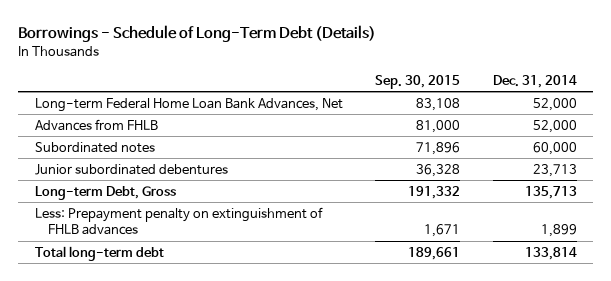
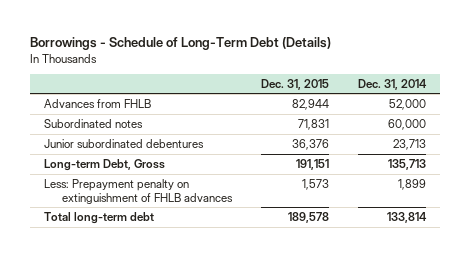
[375,74,461,89] Sep. 30, 2015 -> none
none -> [260,78,329,90] Dec. 31, 2015
[34,97,343,112] Long-term Federal Home Loan Bank Advances, Net -> none

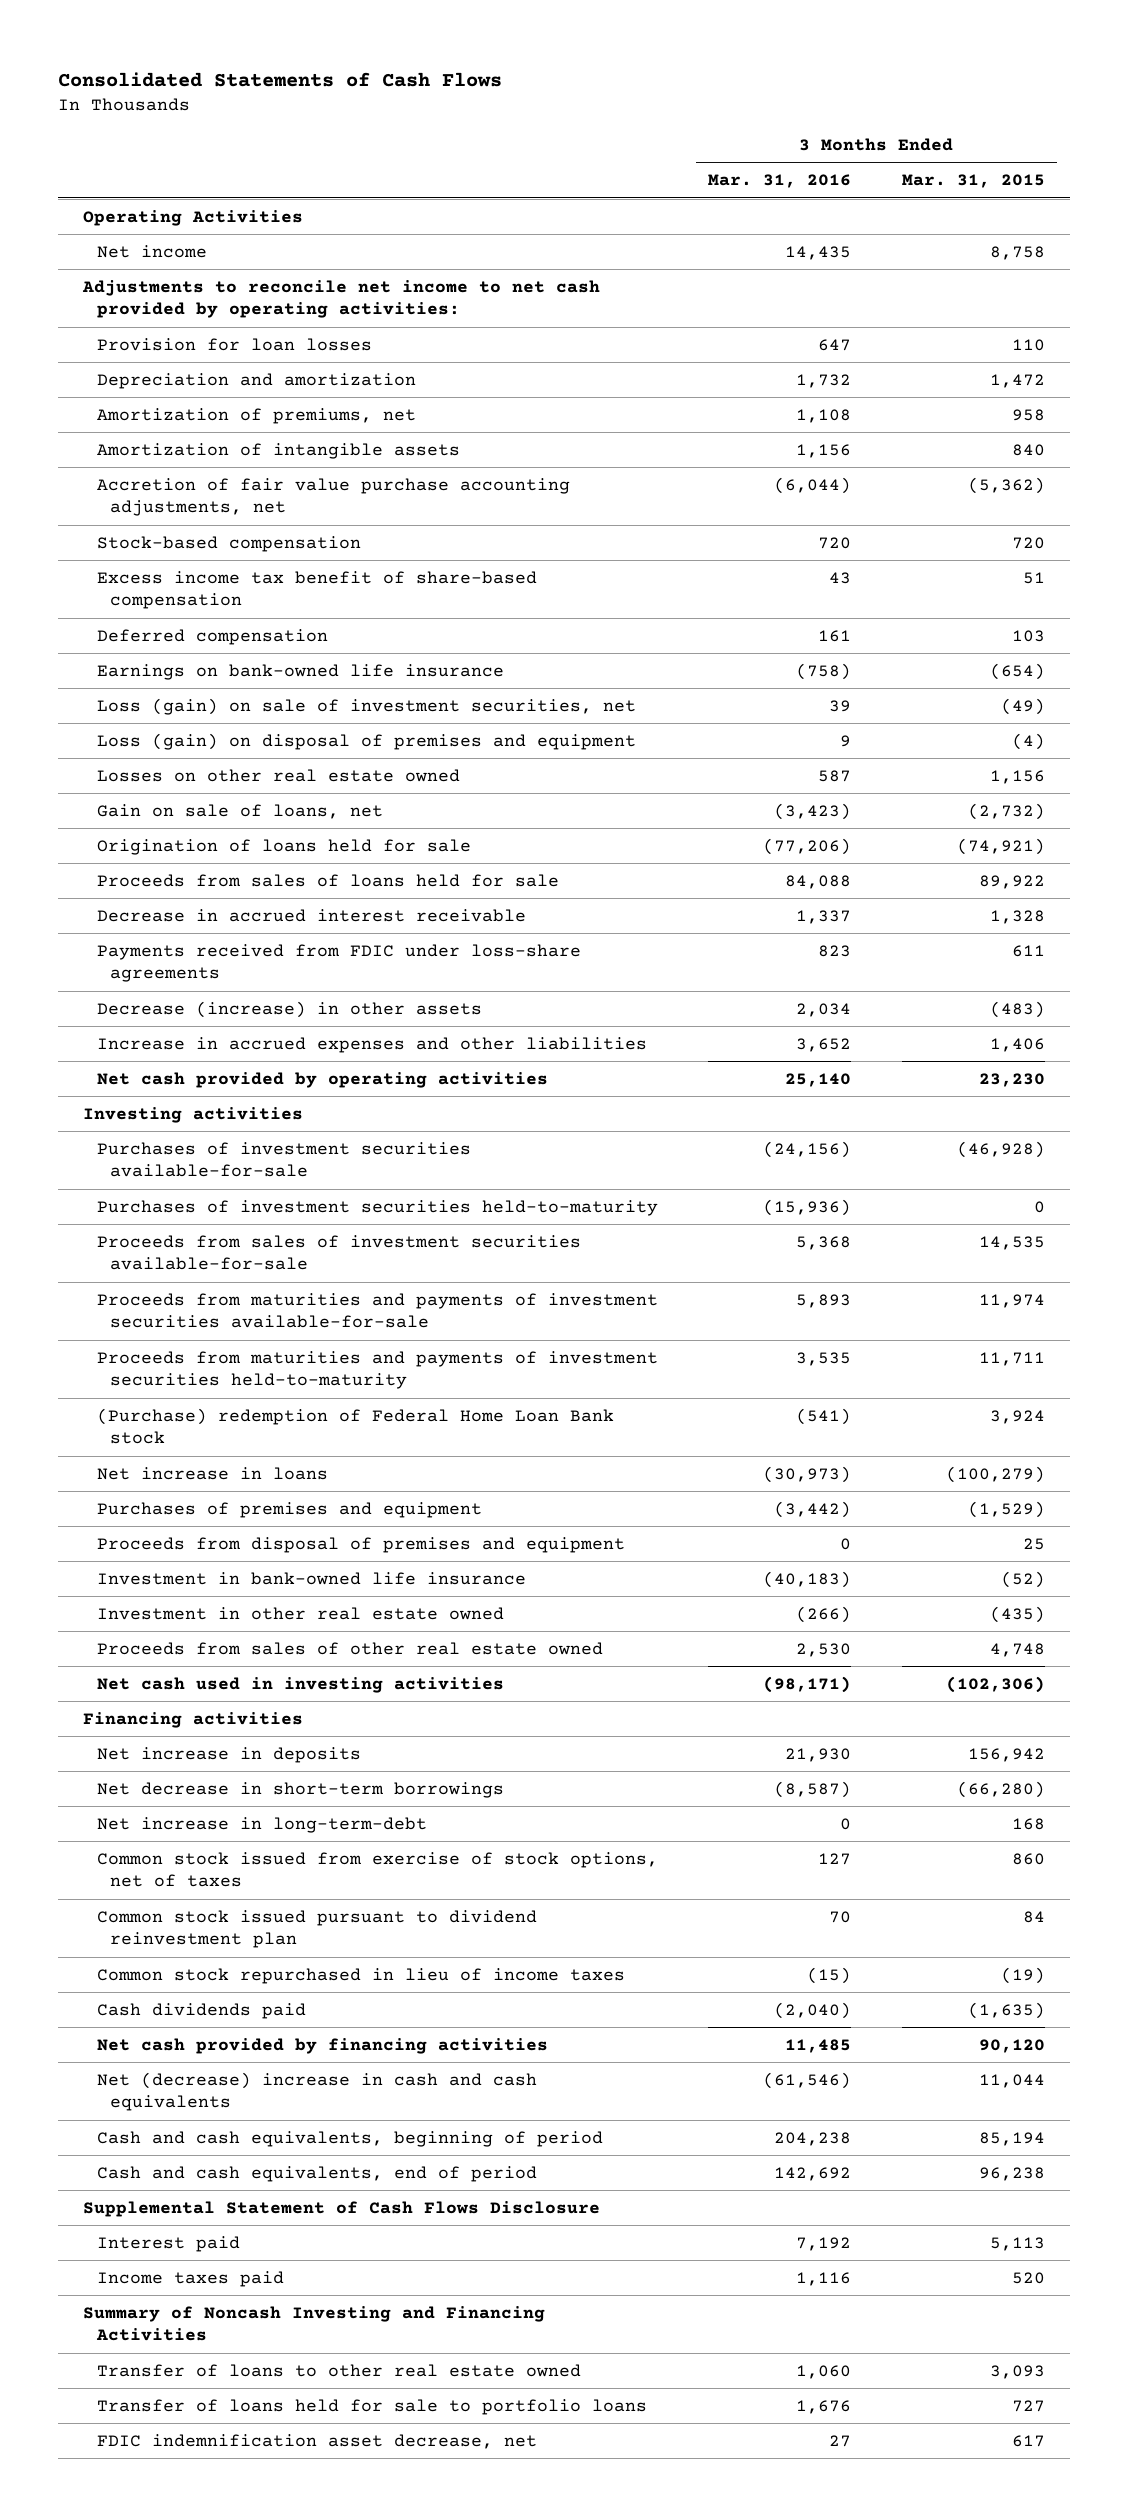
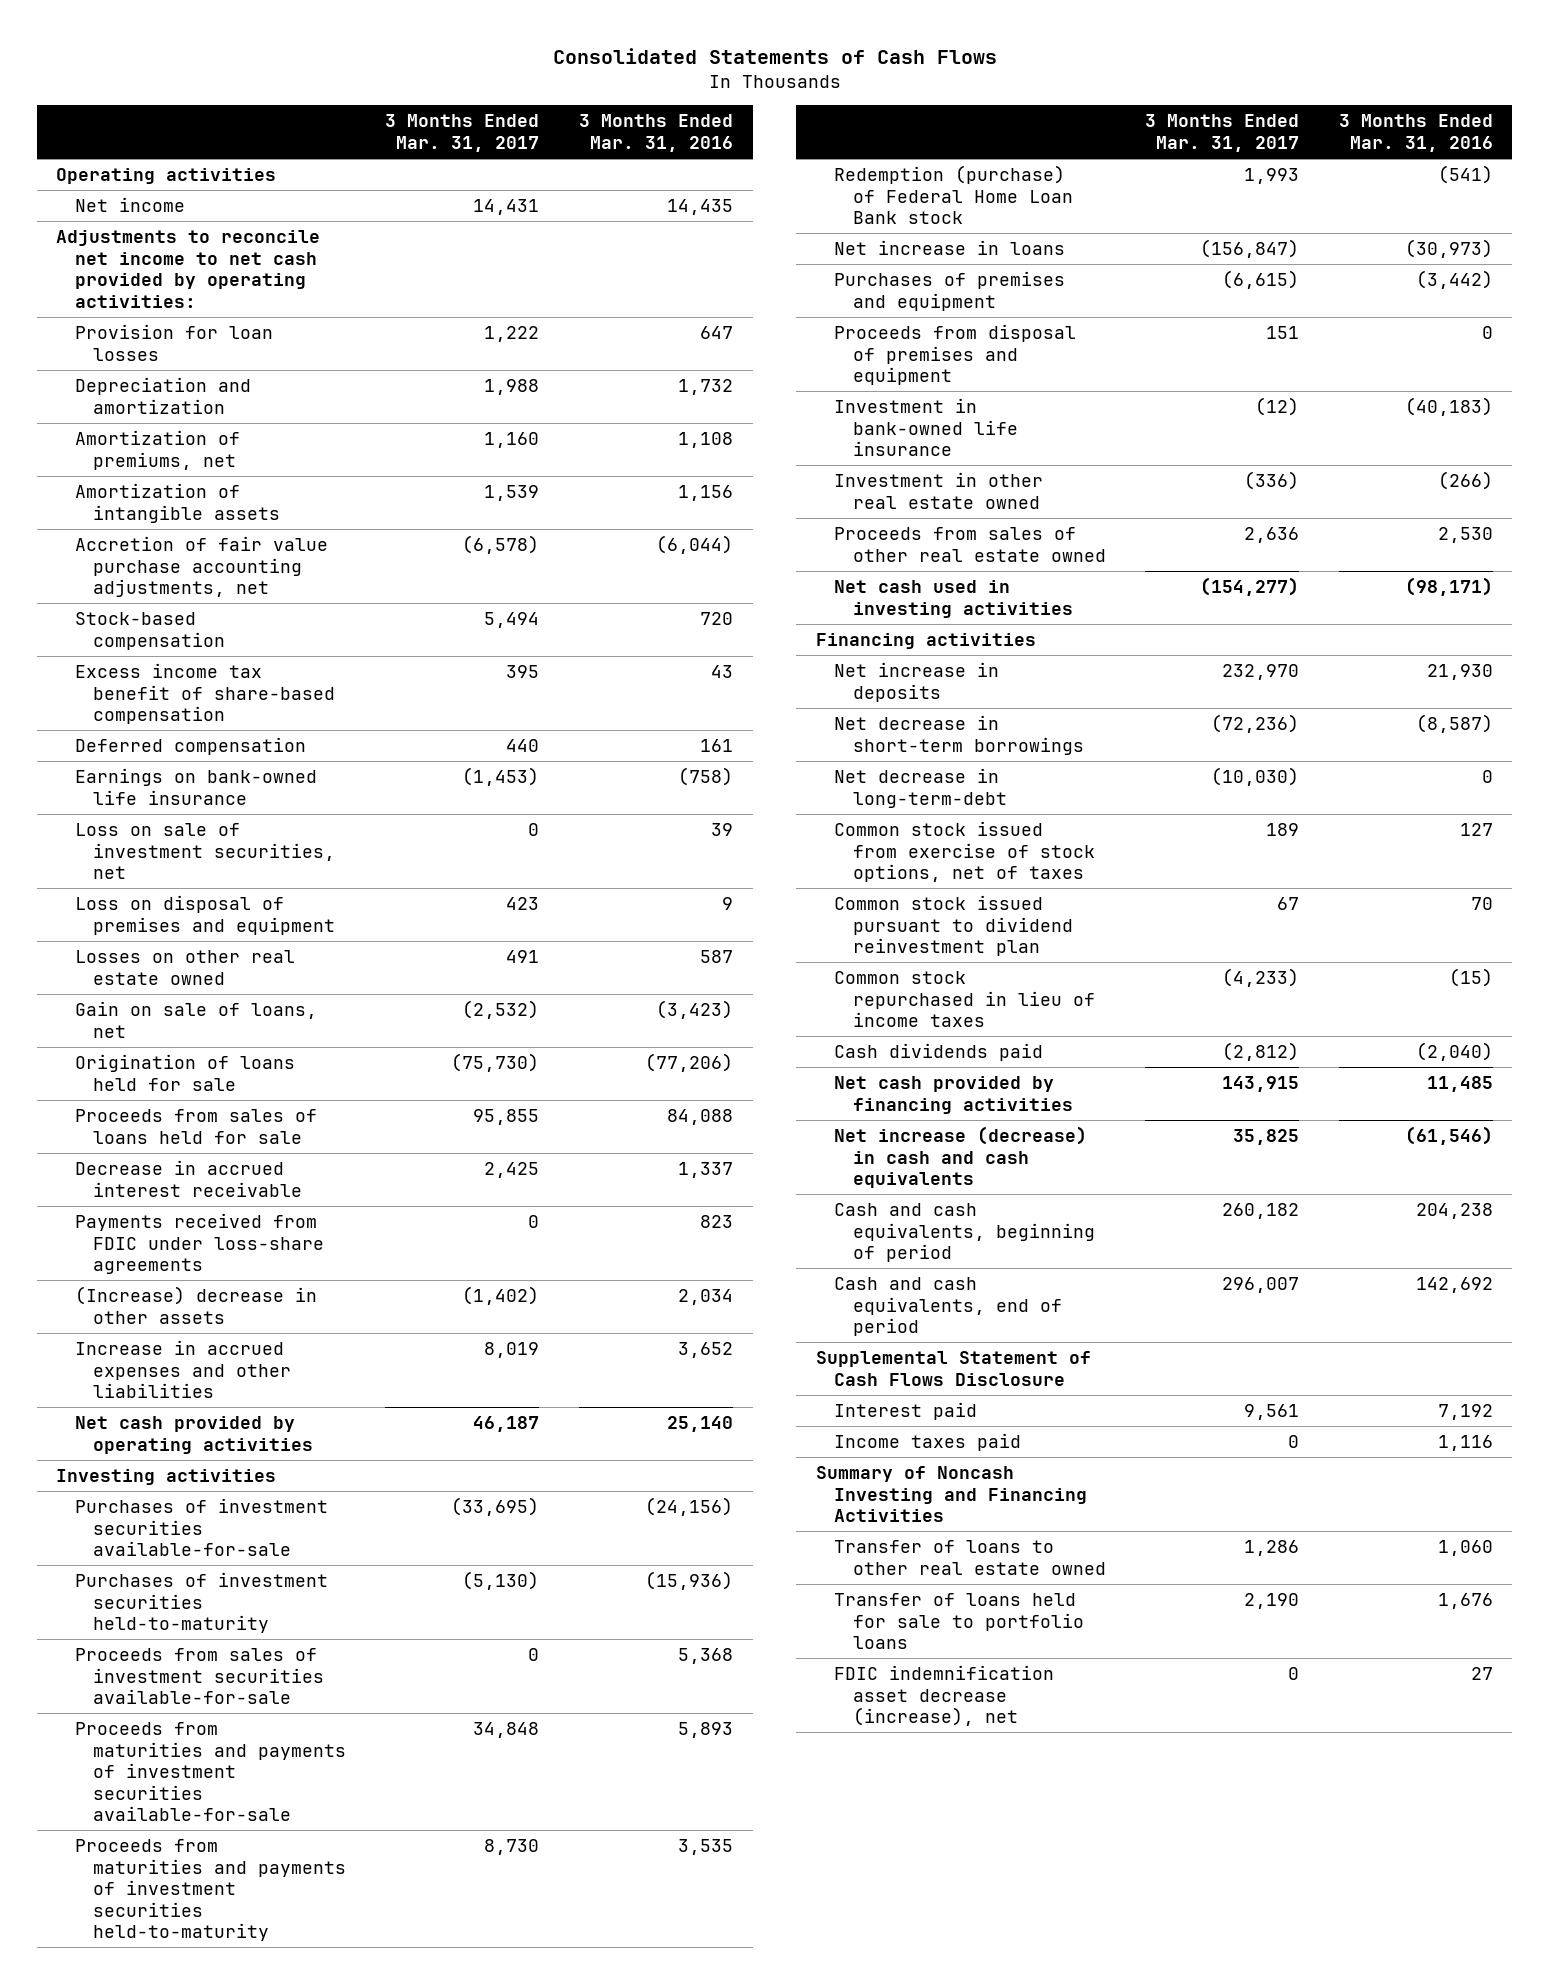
[901,174,1045,189] Mar. 31, 2015 -> none
none -> [385,114,540,152] 3 Months Ended Mar. 31, 2017
[83,209,304,226] Operating Activities -> [56,168,277,185] Operating activities
[96,697,636,715] Loss (gain) on sale of investment securities, net -> [74,823,335,880] Loss on sale of investment securities, net
[96,732,636,750] Loss (gain) on disposal of premises and equipment -> [74,895,335,935] Loss on disposal of premises and equipment
[96,1000,482,1018] Decrease (increase) in other assets -> [74,1286,317,1324] (Increase) decrease in other assets
[96,1407,614,1445] (Purchase) redemption of Federal Home Loan Bank stock -> [834,165,1073,225] Redemption (purchase) of Federal Home Loan Bank stock
[96,1816,427,1833] Net increase in long-term-debt -> [834,768,1007,808] Net decrease in long-term-debt
[96,2071,537,2112] Net (decrease) increase in cash and cash equivalents -> [834,1126,1088,1189] Net increase (decrease) in cash and cash equivalents
[96,2433,537,2449] FDIC indemnification asset decrease, net -> [834,1665,1055,1727] FDIC indemnification asset decrease (increase), net

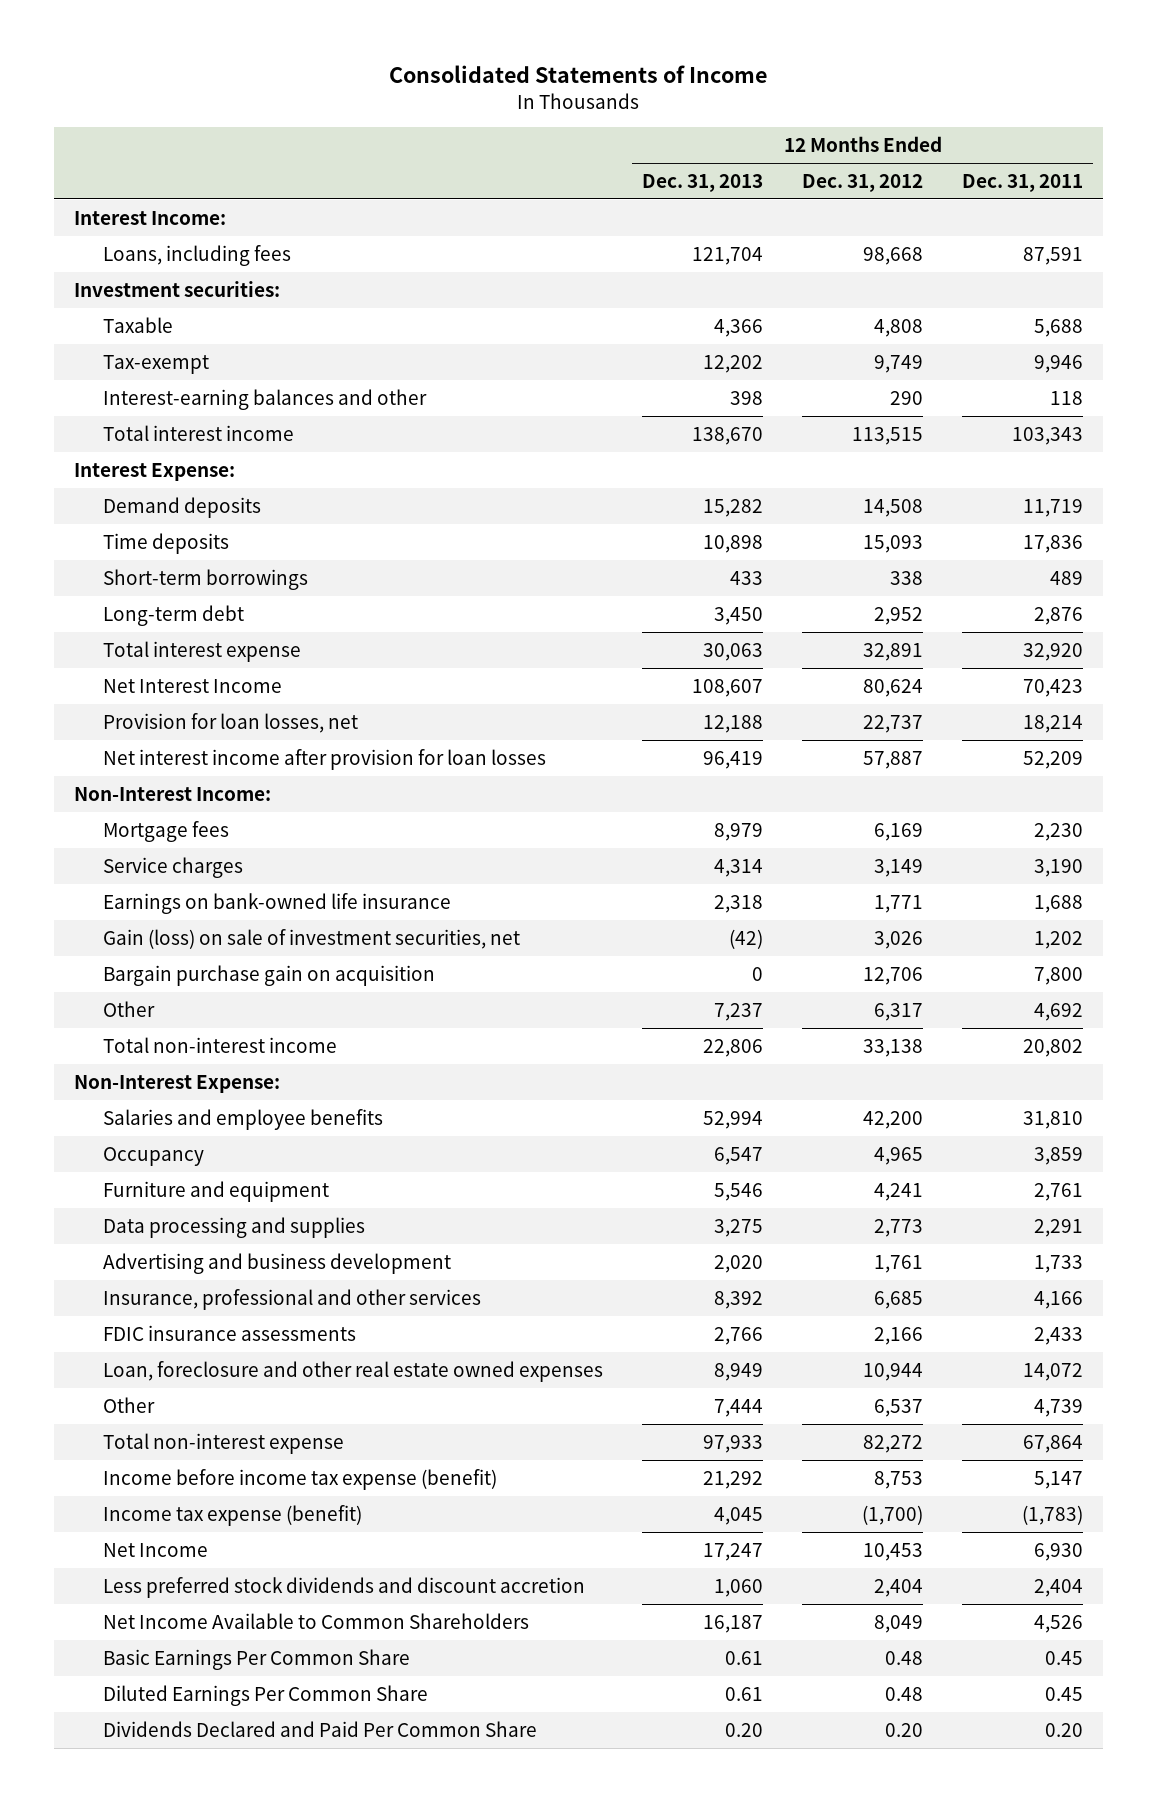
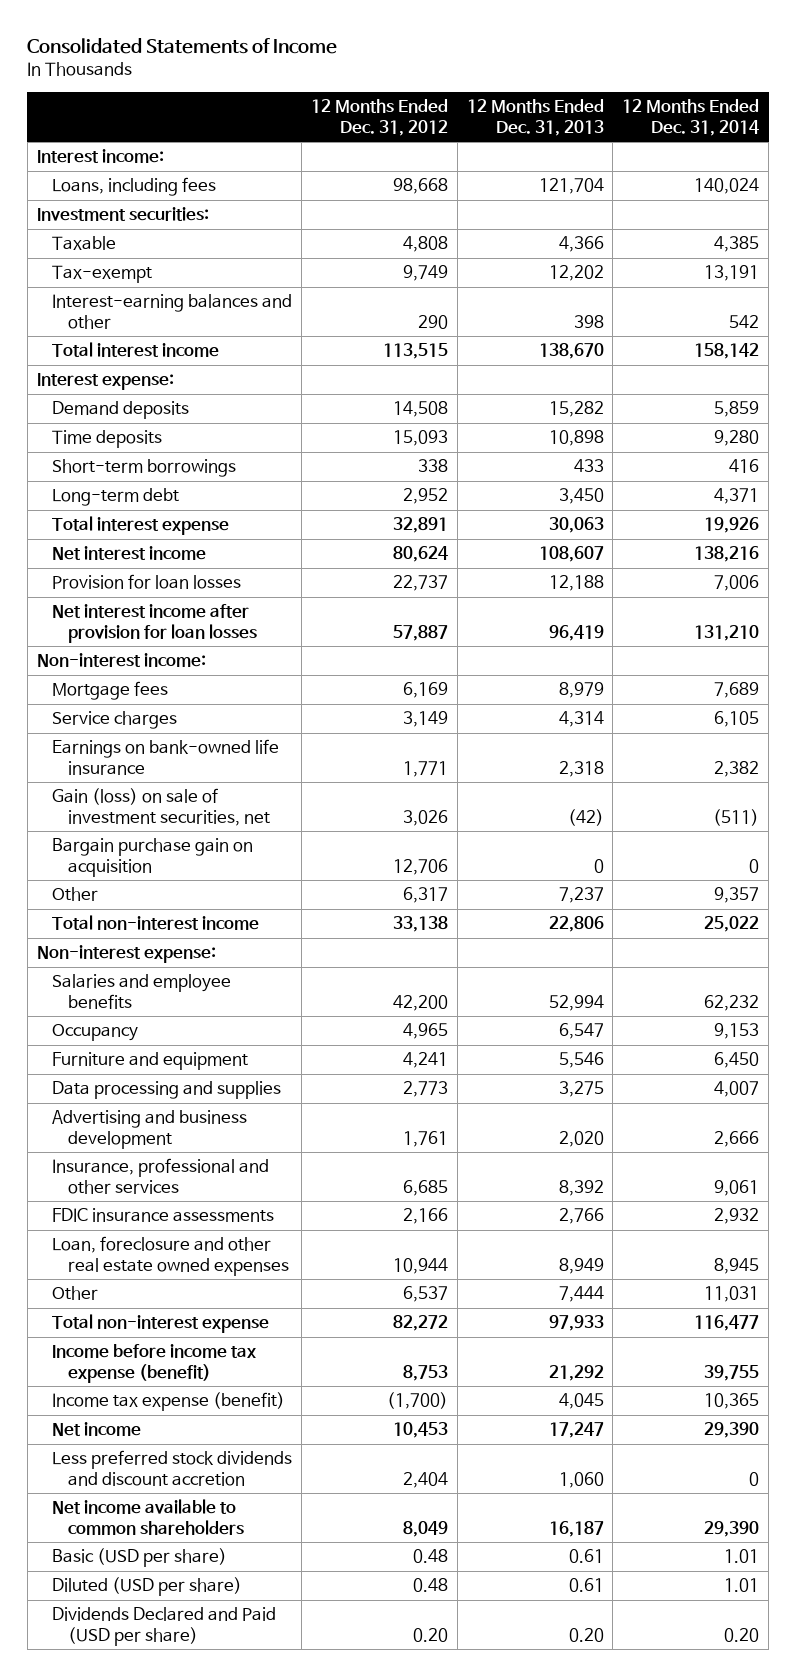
[962,173,1084,192] Dec. 31, 2011 -> none
none -> [622,99,760,136] 12 Months Ended Dec. 31, 2014
[73,210,226,225] Interest Income: -> [36,149,164,164] Interest income:
[73,462,235,481] Interest Expense: -> [36,373,174,391] Interest expense:
[102,678,282,693] Net Interest Income -> [52,546,207,561] Net interest income
[102,712,358,733] Provision for loan losses, net -> [52,574,242,590] Provision for loan losses
[73,786,271,801] Non-Interest Income: -> [36,653,206,668] Non-interest income:
[73,1074,280,1093] Non-Interest Expense: -> [36,945,216,964] Non-interest expense:
[102,1542,208,1557] Net Income -> [52,1422,142,1437] Net income
[102,1612,529,1629] Net Income Available to Common Shareholders -> [52,1499,245,1535] Net income available to common shareholders
[102,1648,410,1670] Basic Earnings Per Common Share -> [52,1548,228,1568] Basic (USD per share)
[102,1684,428,1706] Diluted Earnings Per Common Share -> [52,1577,243,1597] Diluted (USD per share)
[102,1720,537,1737] Dividends Declared and Paid Per Common Share -> [52,1607,277,1646] Dividends Declared and Paid (USD per share)

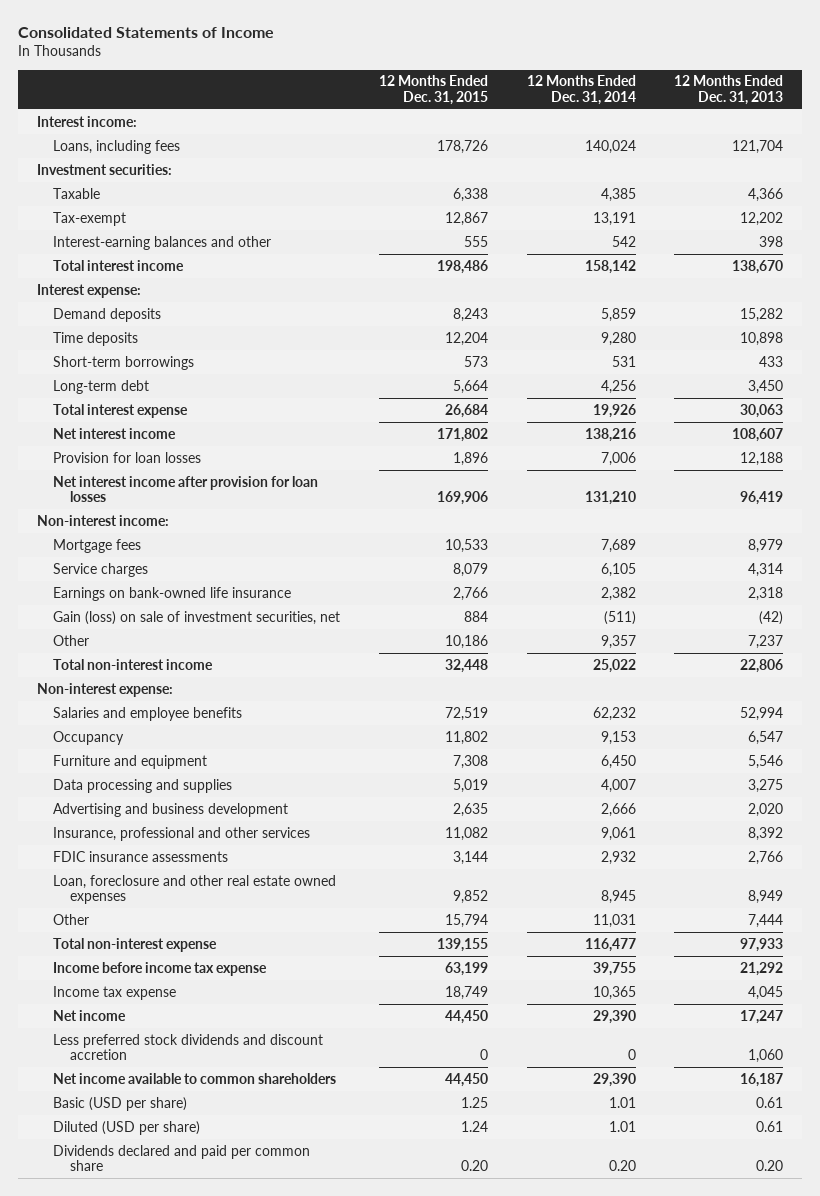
[310,99,448,136] 12 Months Ended Dec. 31, 2012 -> none
none -> [378,75,488,105] 12 Months Ended Dec. 31, 2015
[729,459,760,474] 416 -> [611,355,636,367] 531
[714,488,760,505] 4,371 -> [600,379,636,394] 4,256
[52,838,254,877] Bargain purchase gain on acquisition -> none
[52,1344,257,1383] Income before income tax expense (benefit) -> [53,961,268,976] Income before income tax expense
[52,1392,286,1412] Income tax expense (benefit) -> [53,985,177,1000] Income tax expense
[52,1607,277,1646] Dividends Declared and Paid (USD per share) -> [53,1144,311,1171] Dividends declared and paid per common share

